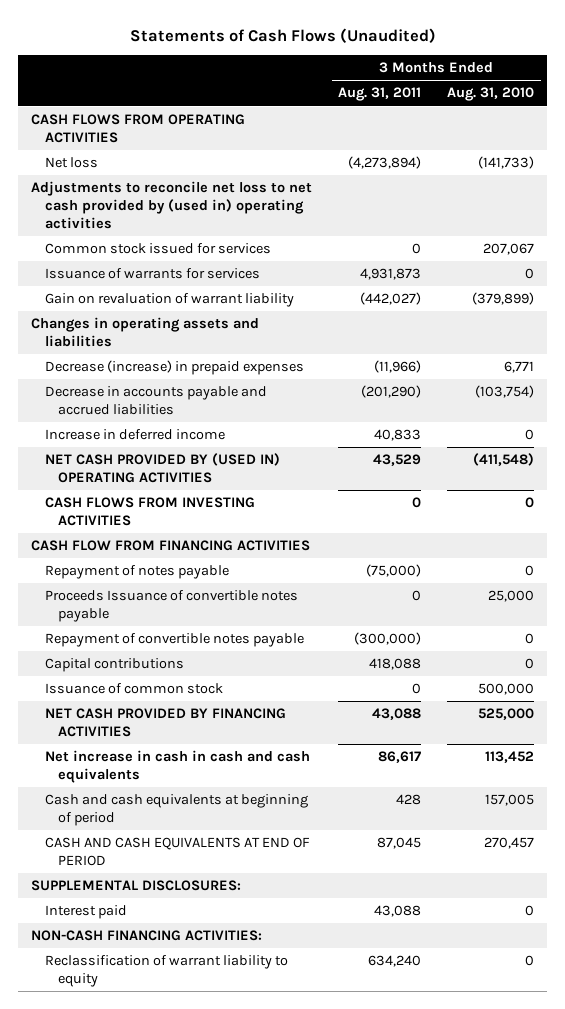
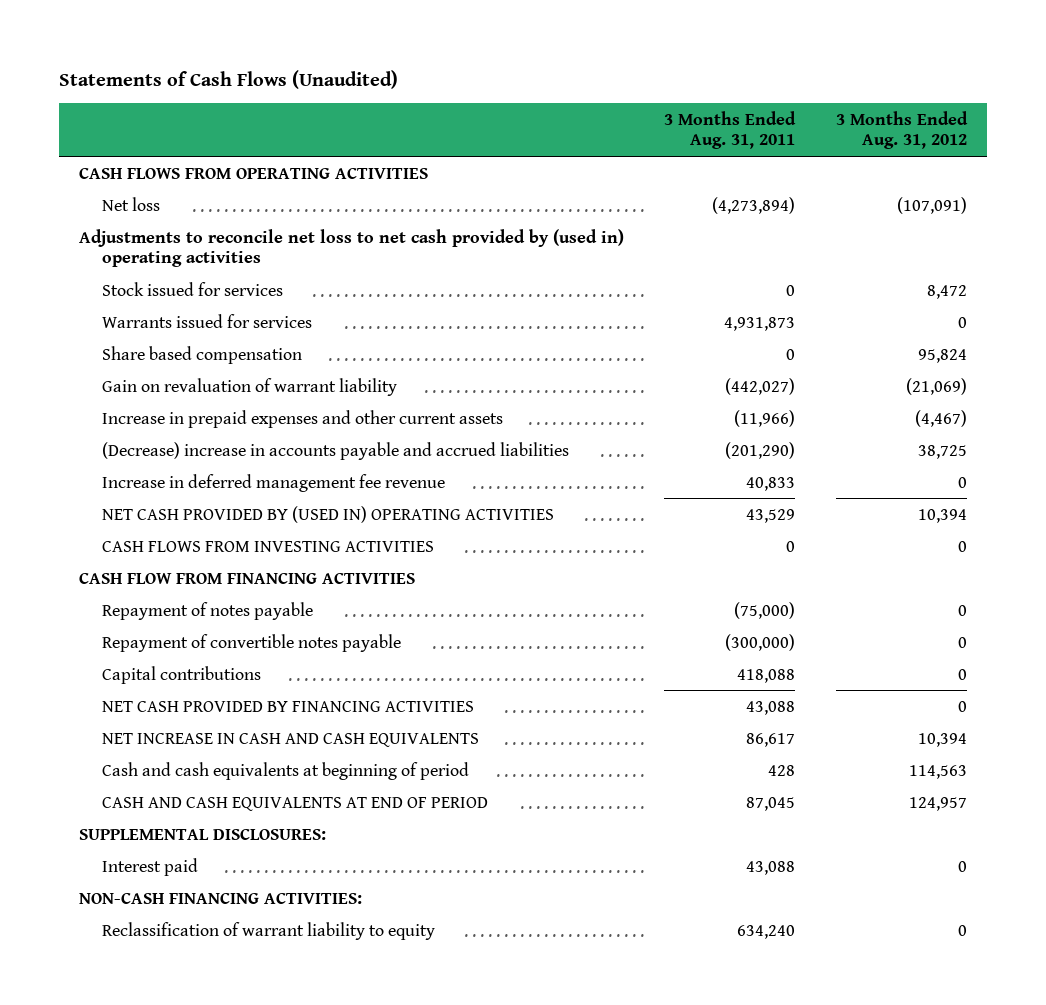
[447,87,535,102] Aug. 31, 2010 -> none
none -> [835,111,968,150] 3 Months Ended Aug. 31, 2012
[44,243,271,255] Common stock issued for services -> [101,281,283,296] Stock issued for services
[44,268,260,280] Issuance of warrants for services -> [101,313,312,328] Warrants issued for services
none -> [101,345,302,364] Share based compensation
[31,317,260,348] Changes in operating assets and liabilities -> none
[44,360,304,376] Decrease (increase) in prepaid expenses -> [101,409,503,428] Increase in prepaid expenses and other current assets
[44,386,267,416] Decrease in accounts payable and accrued liabilities -> [101,441,569,460] (Decrease) increase in accounts payable and accrued liabilities
[44,429,225,441] Increase in deferred income -> [101,473,445,492] Increase in deferred management fee revenue
[44,590,298,623] Proceeds Issuance of convertible notes payable -> none
[44,683,223,695] Issuance of common stock -> none
[44,750,310,784] Net increase in cash in cash and cash equivalents -> [101,732,479,747] NET INCREASE IN CASH AND CASH EQUIVALENTS

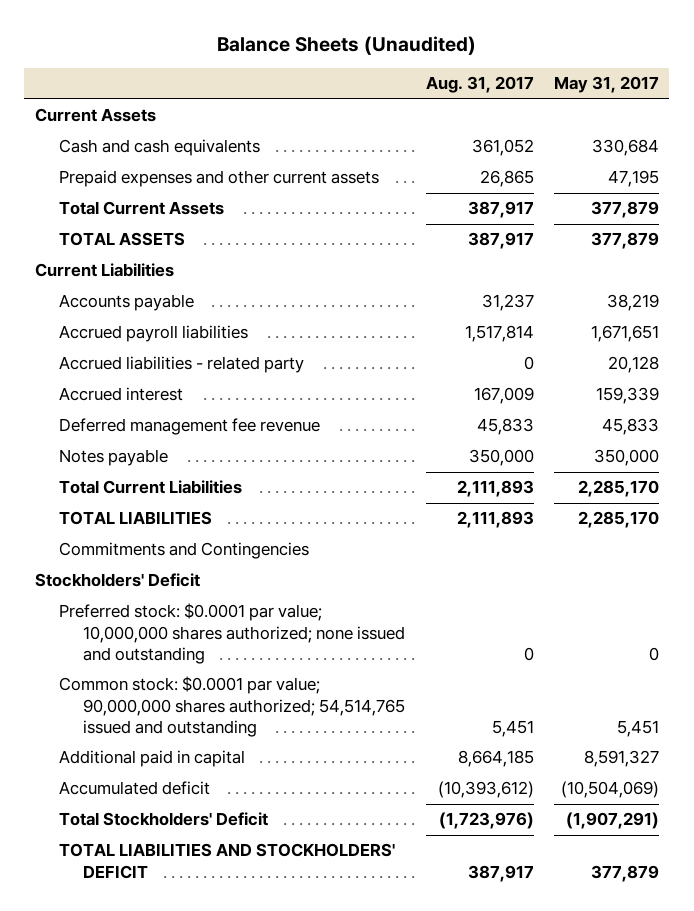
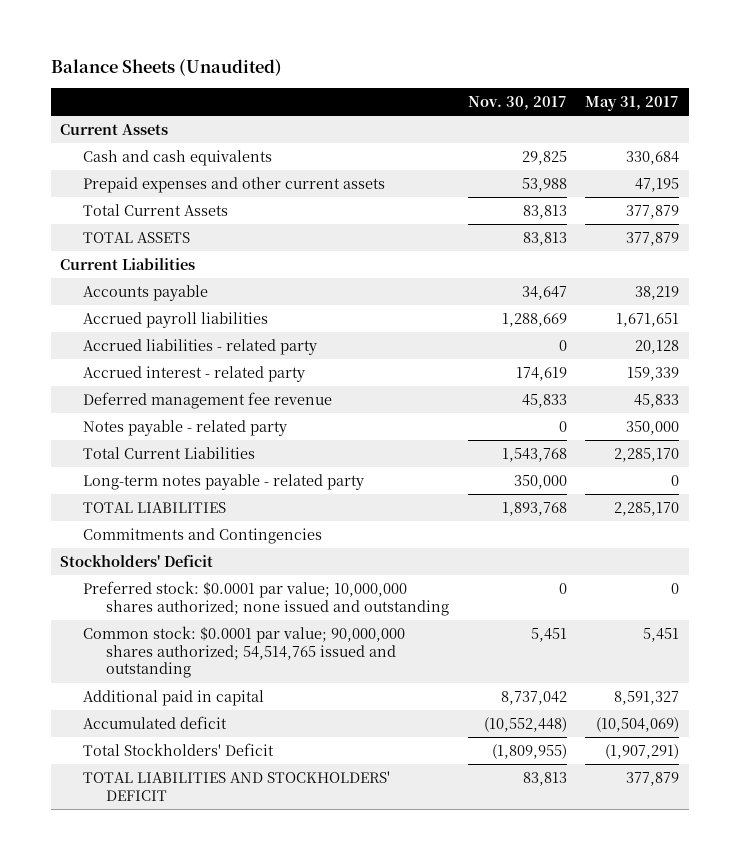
[425,76,534,94] Aug. 31, 2017 -> none
none -> [467,96,567,111] Nov. 30, 2017
[58,387,183,402] Accrued interest -> [83,366,306,383] Accrued interest - related party
[58,449,168,467] Notes payable -> [83,420,288,437] Notes payable - related party
none -> [83,474,365,491] Long-term notes payable - related party

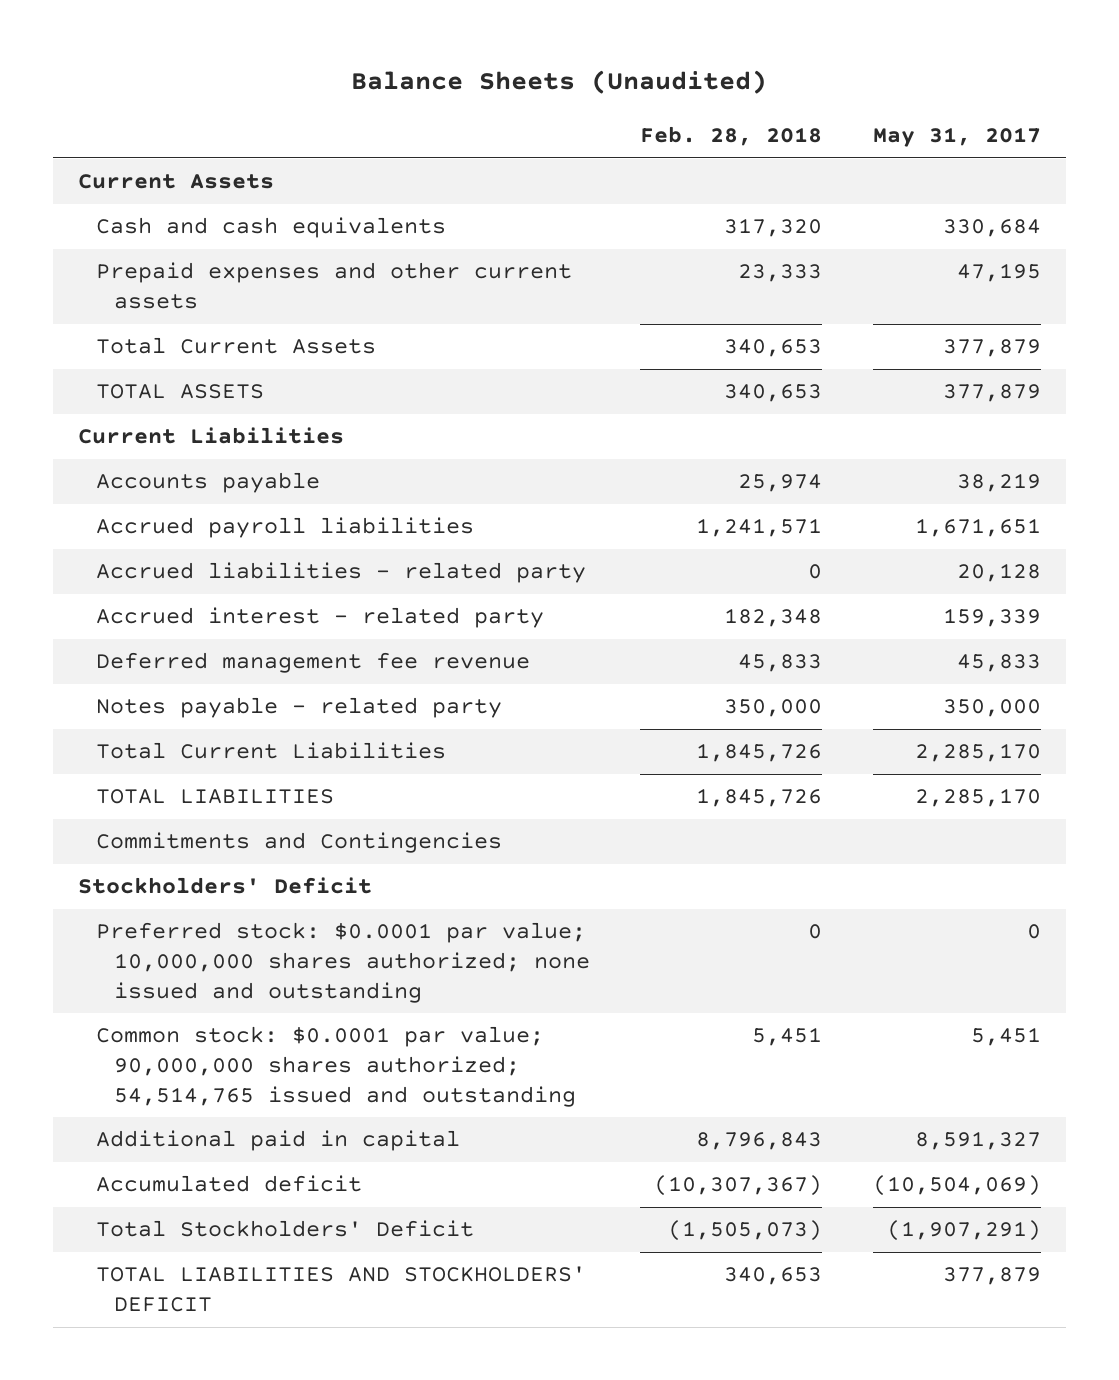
[467,96,567,111] Nov. 30, 2017 -> none
none -> [640,126,823,147] Feb. 28, 2018
[83,474,365,491] Long-term notes payable - related party -> none

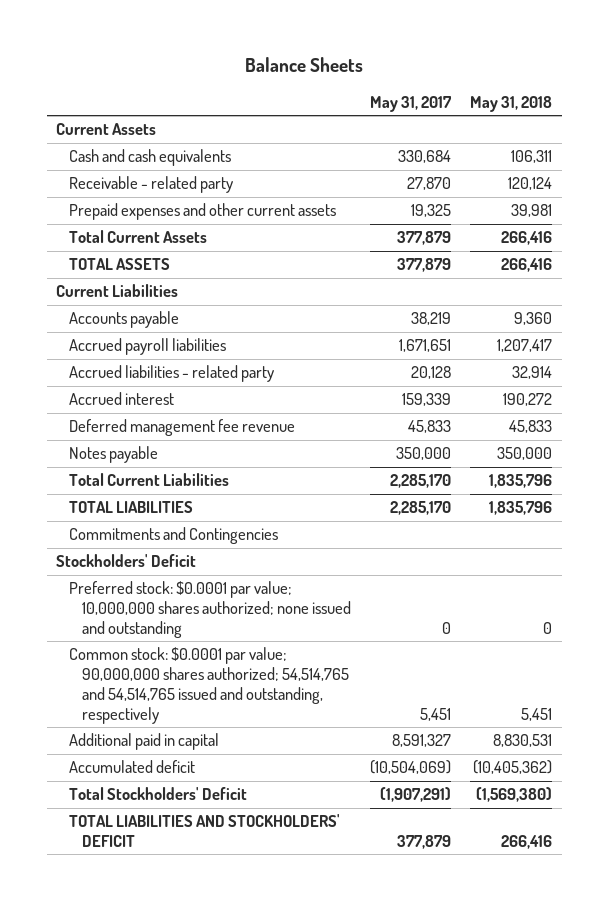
[351,70,768,95] Balance Sheets (Unaudited) -> [245,57,364,73] Balance Sheets
[640,126,823,147] Feb. 28, 2018 -> none
none -> [470,96,553,113] May 31, 2018
none -> [69,176,234,194] Receivable - related party
[956,263,1041,283] 47,195 -> [411,204,452,218] 19,325
[96,607,545,629] Accrued interest - related party -> [69,392,175,406] Accrued interest
[96,697,503,719] Notes payable - related party -> [69,446,159,464] Notes payable
[96,1026,577,1107] Common stock: $0.0001 par value; 90,000,000 shares authorized; 54,514,765 issued and outstanding -> [69,647,350,724] Common stock: $0.0001 par value; 90,000,000 shares authorized; 54,514,765 and 54,514,765 issued and outstanding, respectively

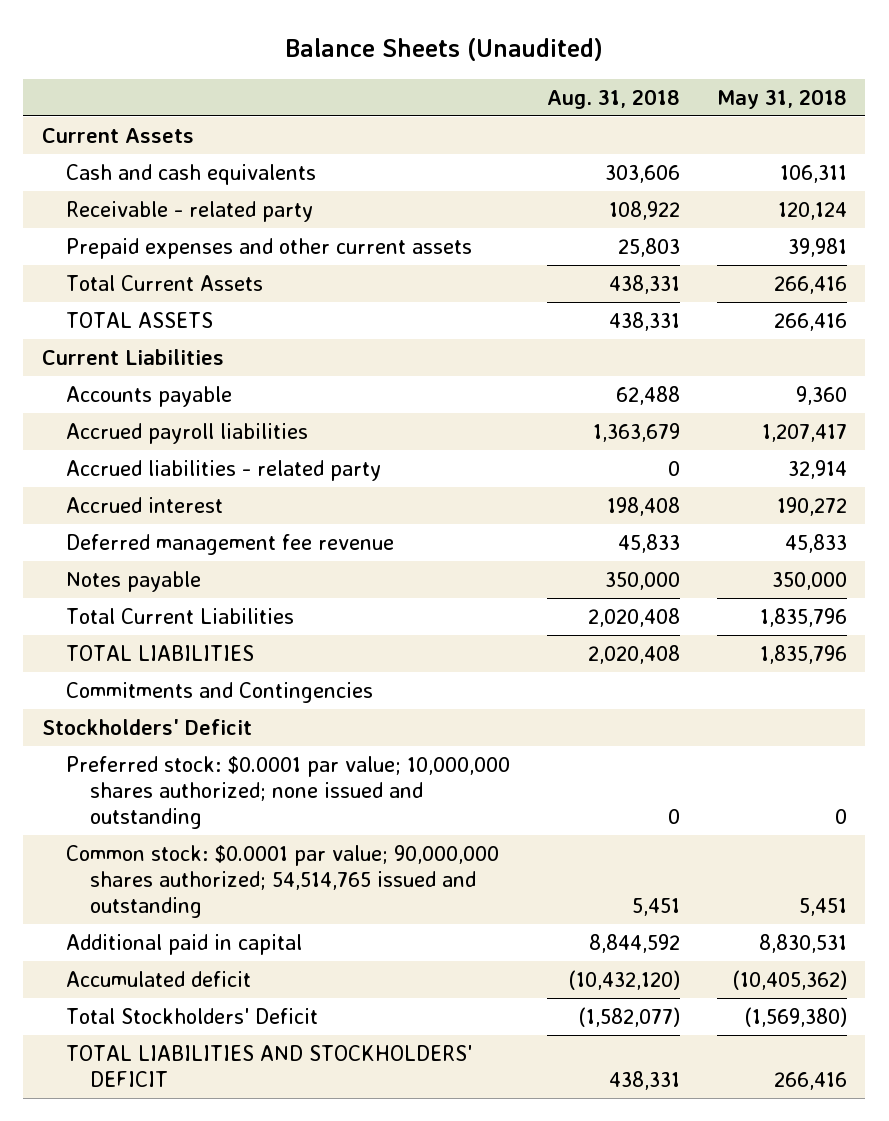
[245,57,364,73] Balance Sheets -> [285,38,604,62] Balance Sheets (Unaudited)
[370,96,453,113] May 31, 2017 -> none
none -> [546,88,680,109] Aug. 31, 2018
[69,647,350,724] Common stock: $0.0001 par value; 90,000,000 shares authorized; 54,514,765 and 54,514,765 issued and outstanding, respectively -> [65,844,499,919] Common stock: $0.0001 par value; 90,000,000 shares authorized; 54,514,765 issued and outstanding

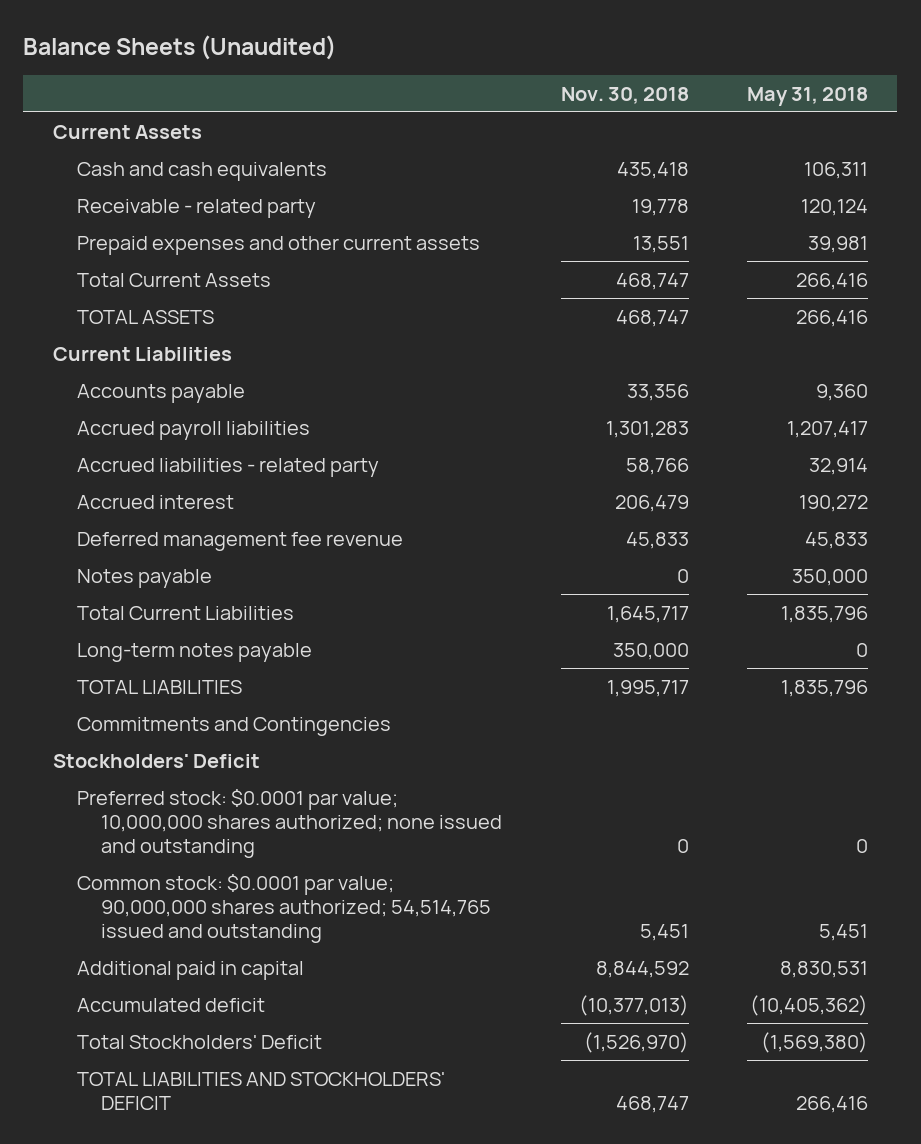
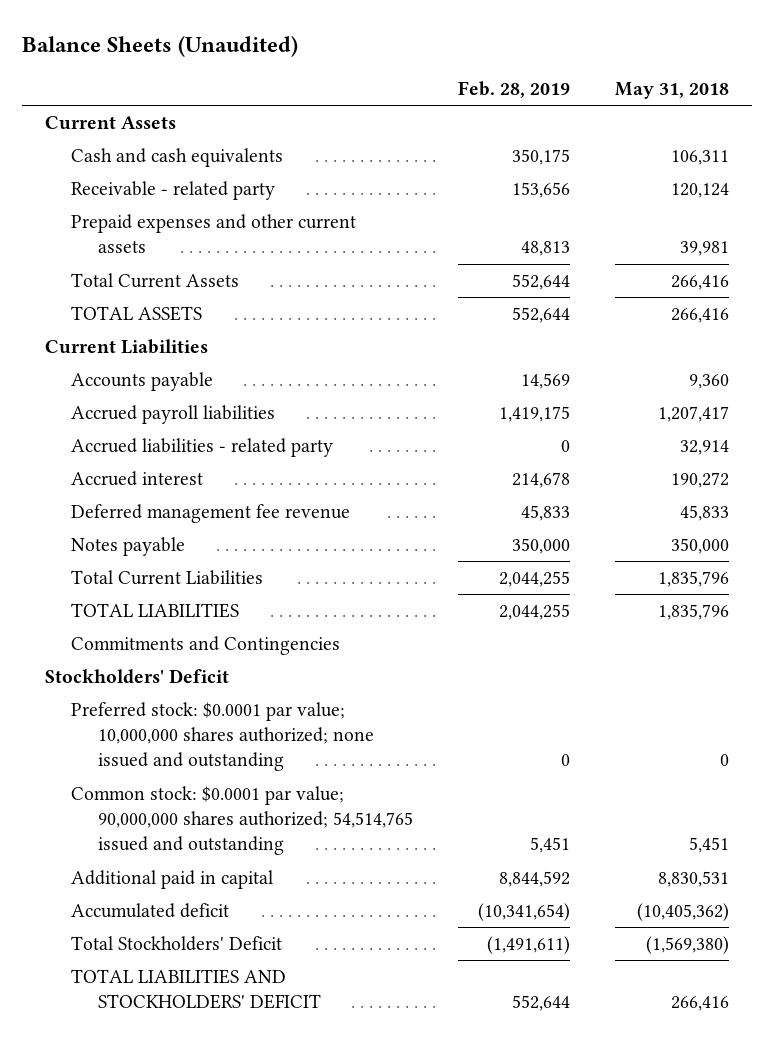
[560,86,689,104] Nov. 30, 2018 -> none
none -> [458,81,571,99] Feb. 28, 2019
[77,642,313,662] Long-term notes payable -> none

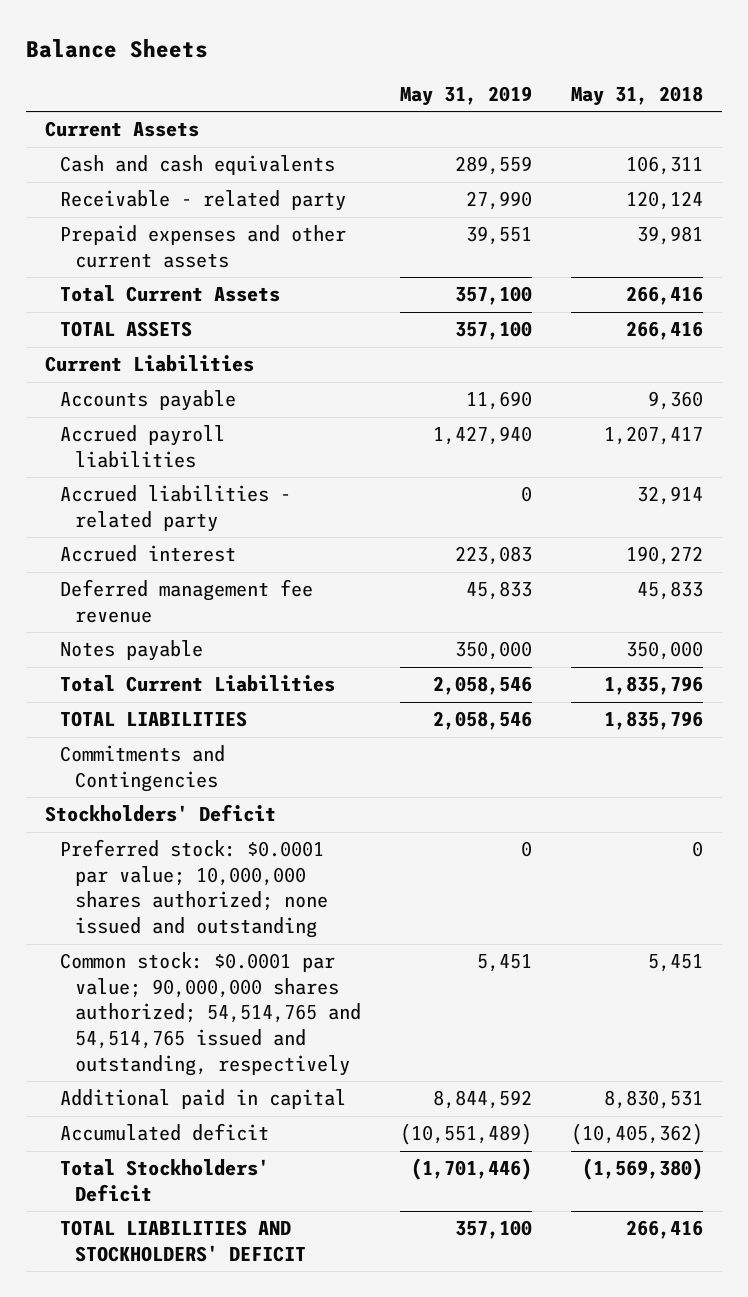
[22,36,299,58] Balance Sheets (Unaudited) -> [26,38,209,58] Balance Sheets
[458,81,571,99] Feb. 28, 2019 -> none
none -> [400,85,533,106] May 31, 2019
[71,786,414,856] Common stock: $0.0001 par value; 90,000,000 shares authorized; 54,514,765 issued and outstanding -> [60,952,362,1076] Common stock: $0.0001 par value; 90,000,000 shares authorized; 54,514,765 and 54,514,765 issued and outstanding, respectively

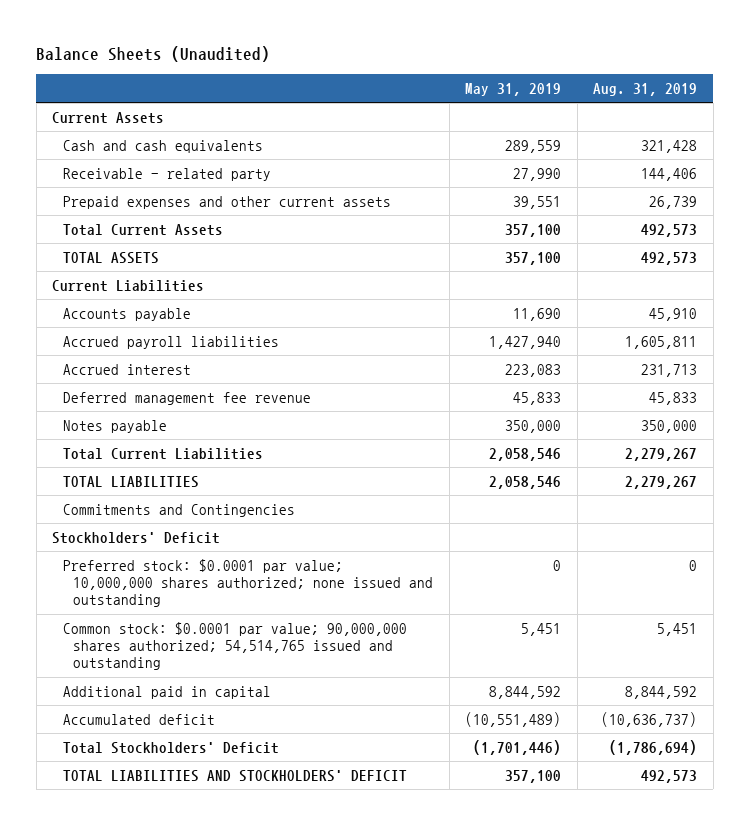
[26,38,209,58] Balance Sheets -> [36,46,271,63] Balance Sheets (Unaudited)
[570,85,703,106] May 31, 2018 -> none
none -> [593,82,698,96] Aug. 31, 2019
[60,485,292,532] Accrued liabilities - related party -> none
[60,952,362,1076] Common stock: $0.0001 par value; 90,000,000 shares authorized; 54,514,765 and 54,514,765 issued and outstanding, respectively -> [62,621,407,671] Common stock: $0.0001 par value; 90,000,000 shares authorized; 54,514,765 issued and outstanding

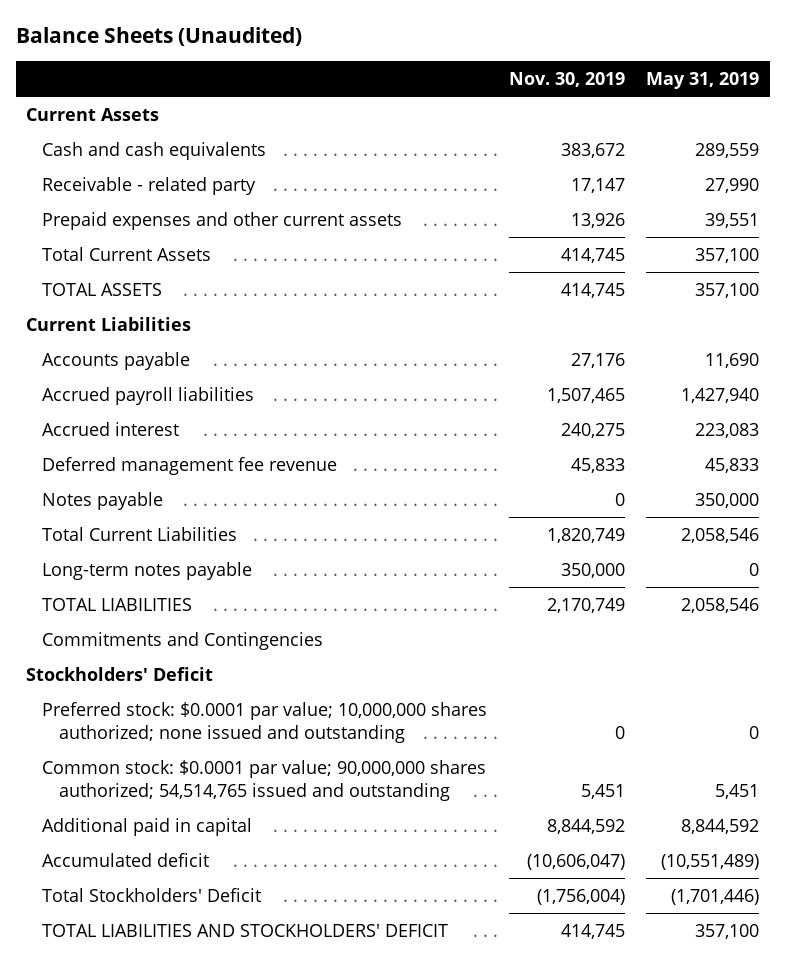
[593,82,698,96] Aug. 31, 2019 -> none
none -> [508,71,625,87] Nov. 30, 2019
none -> [42,561,253,580] Long-term notes payable

